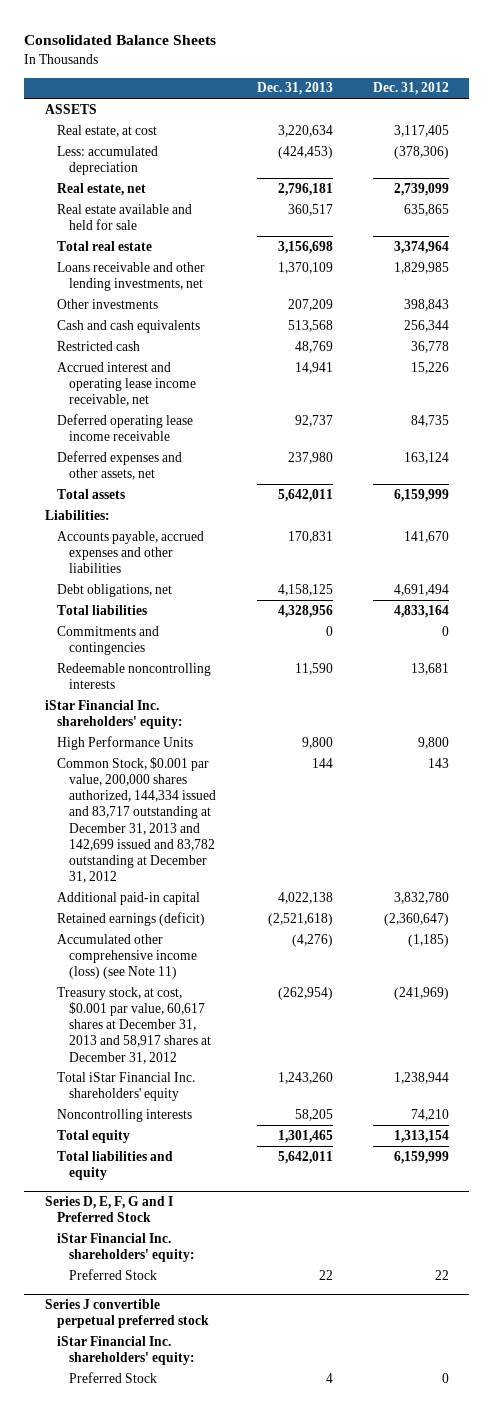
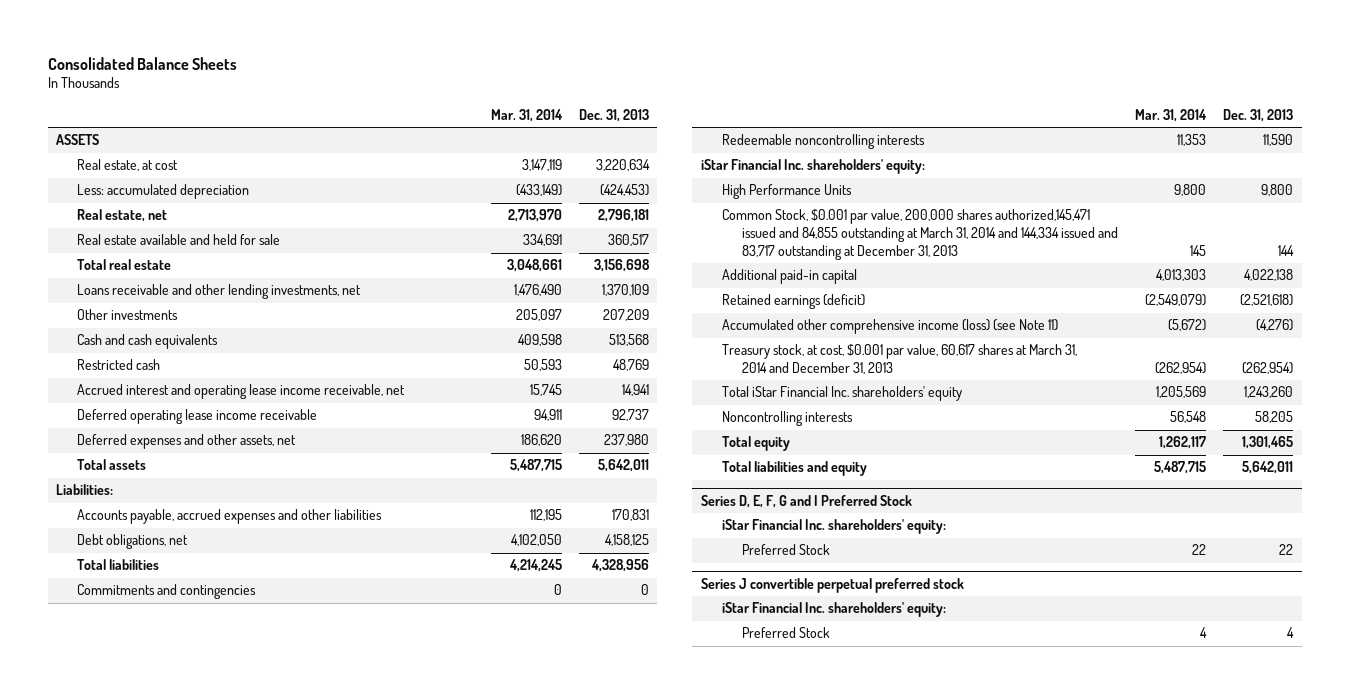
[373,82,450,96] Dec. 31, 2012 -> none
none -> [490,108,563,122] Mar. 31, 2014
[56,756,216,884] Common Stock, $0.001 par value, 200,000 shares authorized, 144,334 issued and 83,717 outstanding at December 31, 2013 and 142,699 issued and 83,782 outstanding at December 31, 2012 -> [721,209,1119,260] Common Stock, $0.001 par value, 200,000 shares authorized,145,471 issued and 84,855 outstanding at March 31, 2014 and 144,334 issued and 83,717 outstanding at December 31, 2013
[56,986,211,1064] Treasury stock, at cost, $0.001 par value, 60,617 shares at December 31, 2013 and 58,917 shares at December 31, 2012 -> [721,344,1077,375] Treasury stock, at cost, $0.001 par value, 60,617 shares at March 31, 2014 and December 31, 2013

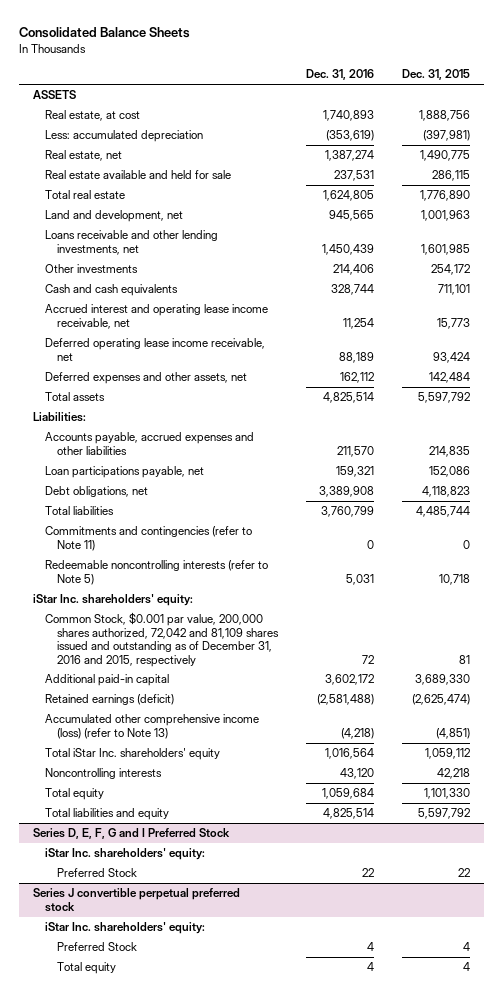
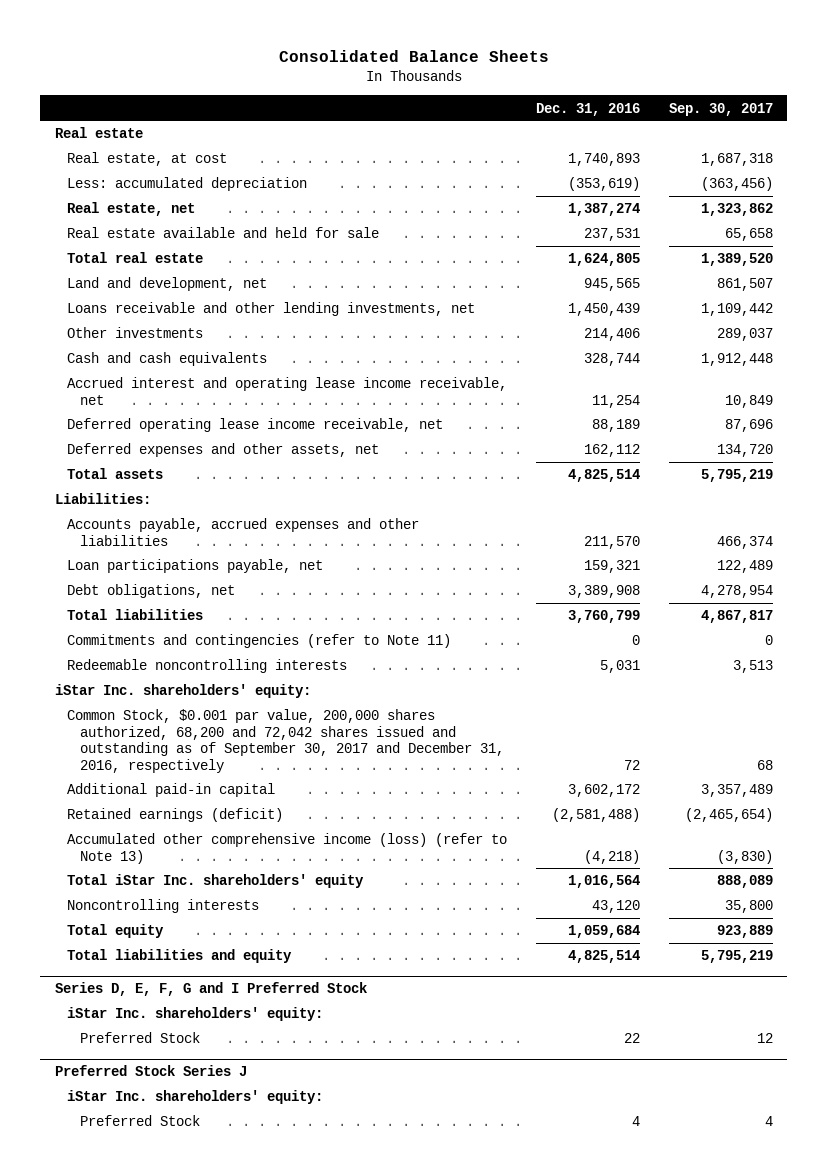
[402,69,471,81] Dec. 31, 2015 -> none
none -> [668,102,773,116] Sep. 30, 2017
[33,90,77,100] ASSETS -> none
none -> [54,127,143,139] Real estate
[45,560,269,585] Redeemable noncontrolling interests (refer to Note 5) -> [67,659,348,674] Redeemable noncontrolling interests
[45,612,279,667] Common Stock, $0.001 par value, 200,000 shares authorized, 72,042 and 81,109 shares issued and outstanding as of December 31, 2016 and 2015, respectively -> [67,709,505,773] Common Stock, $0.001 par value, 200,000 shares authorized, 68,200 and 72,042 shares issued and outstanding as of September 30, 2017 and December 31, 2016, respectively
[33,888,241,912] Series J convertible perpetual preferred stock -> [54,1065,247,1077] Preferred Stock Series J
[56,962,116,975] Total equity -> none

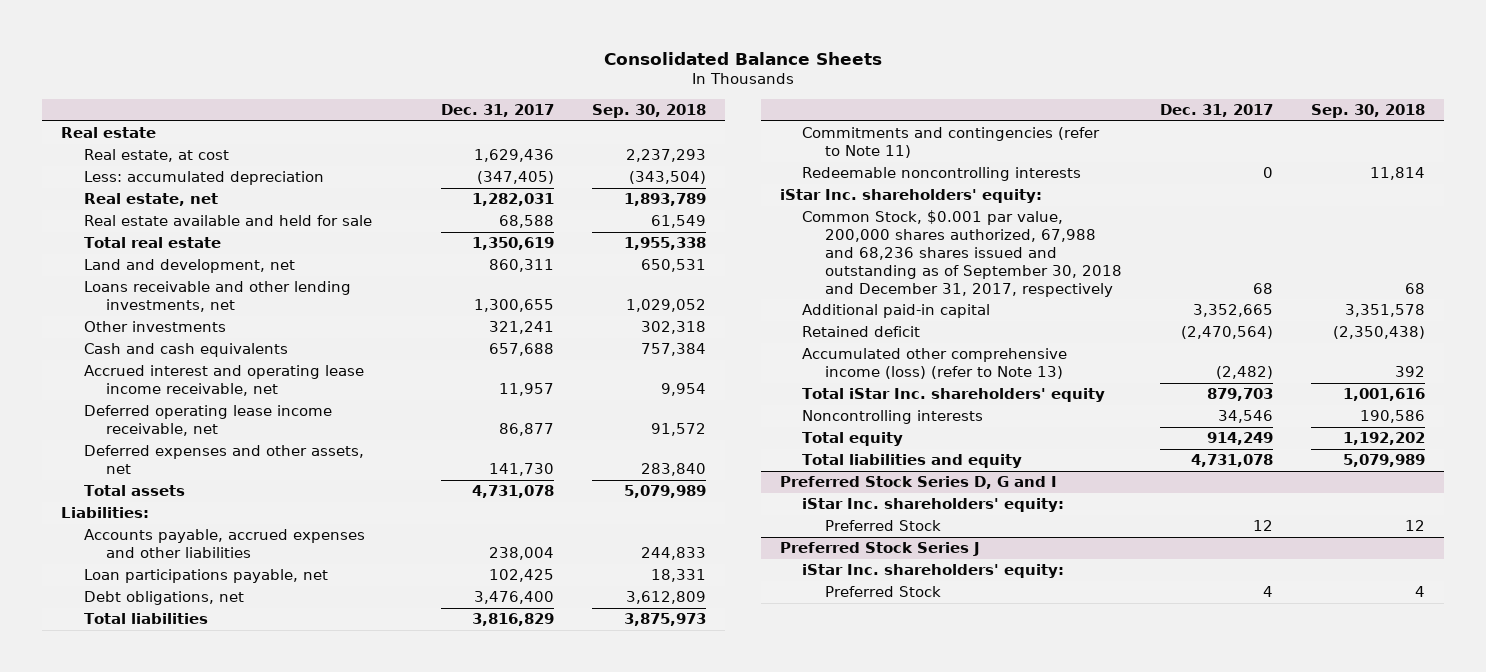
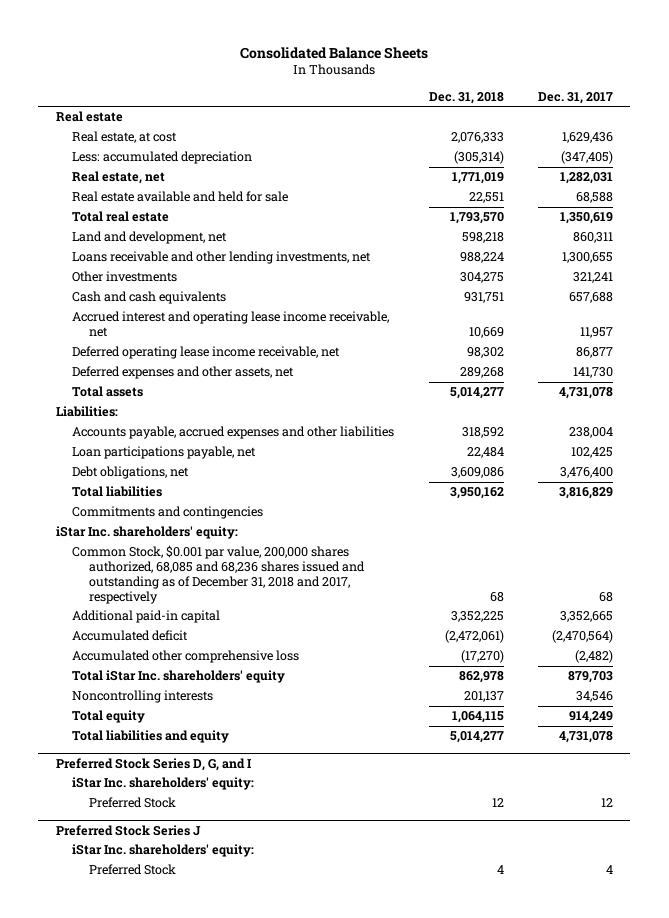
[591,104,706,119] Sep. 30, 2018 -> none
none -> [428,91,504,104] Dec. 31, 2018
[802,167,1082,182] Redeemable noncontrolling interests -> none
[802,127,1101,159] Commitments and contingencies (refer to Note 11) -> [72,506,264,520] Commitments and contingencies
[802,210,1122,297] Common Stock, $0.001 par value, 200,000 shares authorized, 67,988 and 68,236 shares issued and outstanding as of September 30, 2018 and December 31, 2017, respectively -> [72,545,365,605] Common Stock, $0.001 par value, 200,000 shares authorized, 68,085 and 68,236 shares issued and outstanding as of December 31, 2018 and 2017, respectively
[802,326,921,338] Retained deficit -> [72,630,189,642] Accumulated deficit
[802,348,1068,380] Accumulated other comprehensive income (loss) (refer to Note 13) -> [72,650,300,664] Accumulated other comprehensive loss
[780,476,1058,490] Preferred Stock Series D, G and I -> [55,757,252,771] Preferred Stock Series D, G, and I

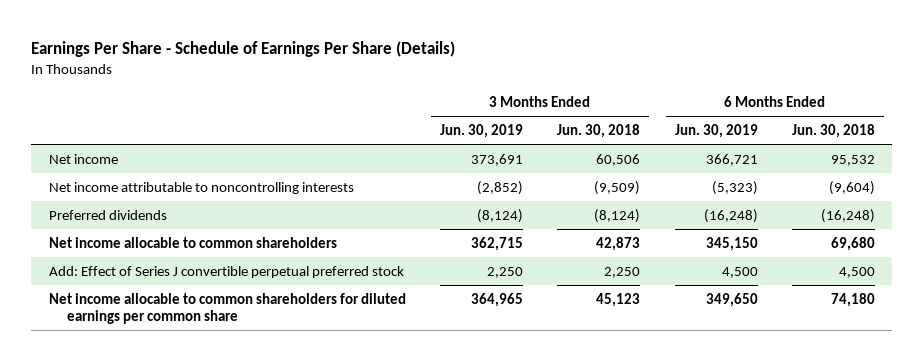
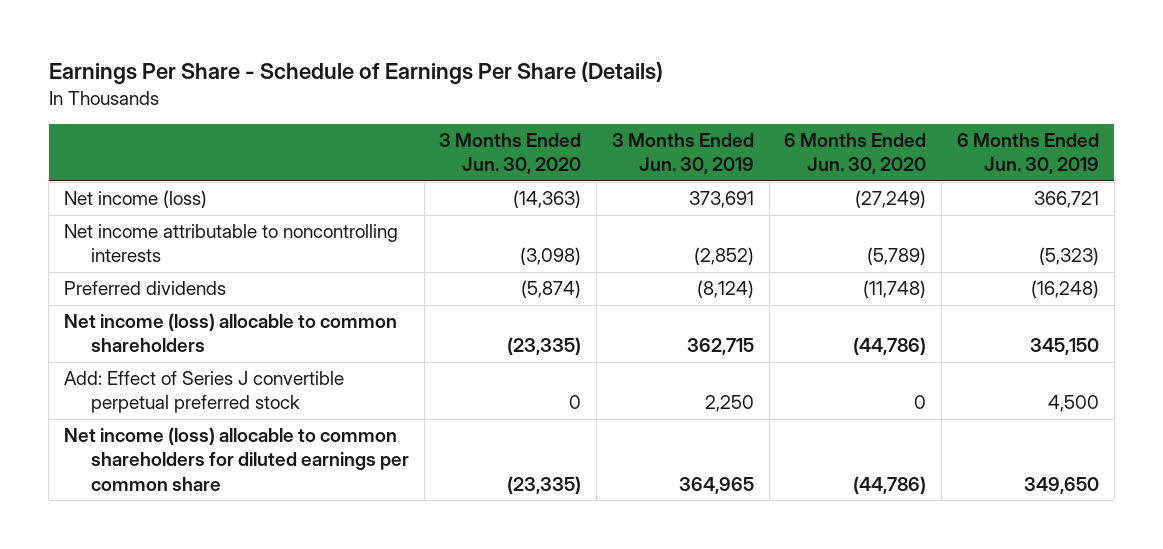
[557,124,641,139] Jun. 30, 2018 -> none
[792,124,876,139] Jun. 30, 2018 -> none
none -> [439,133,582,175] 3 Months Ended Jun. 30, 2020
none -> [784,133,927,175] 6 Months Ended Jun. 30, 2020
[48,153,118,164] Net income -> [64,190,208,209] Net income (loss)
[48,236,337,248] Net income allocable to common shareholders -> [64,313,398,353] Net income (loss) allocable to common shareholders
[48,292,406,324] Net income allocable to common shareholders for diluted earnings per common share -> [64,427,409,491] Net income (loss) allocable to common shareholders for diluted earnings per common share

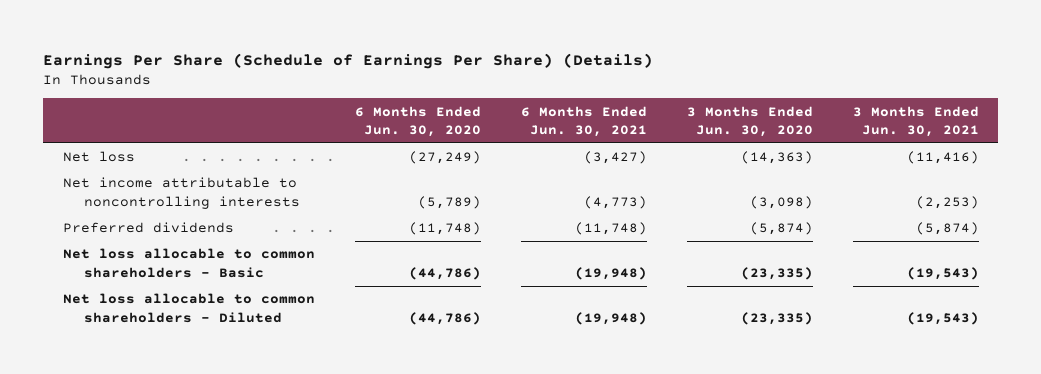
[48,61,663,84] Earnings Per Share - Schedule of Earnings Per Share (Details) -> [42,52,653,69] Earnings Per Share (Schedule of Earnings Per Share) (Details)
[611,133,754,175] 3 Months Ended Jun. 30, 2019 -> none
[957,133,1100,175] 6 Months Ended Jun. 30, 2019 -> none
none -> [520,105,647,137] 6 Months Ended Jun. 30, 2021
none -> [852,105,979,137] 3 Months Ended Jun. 30, 2021
[64,190,208,209] Net income (loss) -> [62,151,135,163] Net loss
[64,371,345,414] Add: Effect of Series J convertible perpetual preferred stock -> none
[64,313,398,353] Net income (loss) allocable to common shareholders -> [62,248,315,278] Net loss allocable to common shareholders - Basic
[64,427,409,491] Net income (loss) allocable to common shareholders for diluted earnings per common share -> [62,293,315,323] Net loss allocable to common shareholders - Diluted

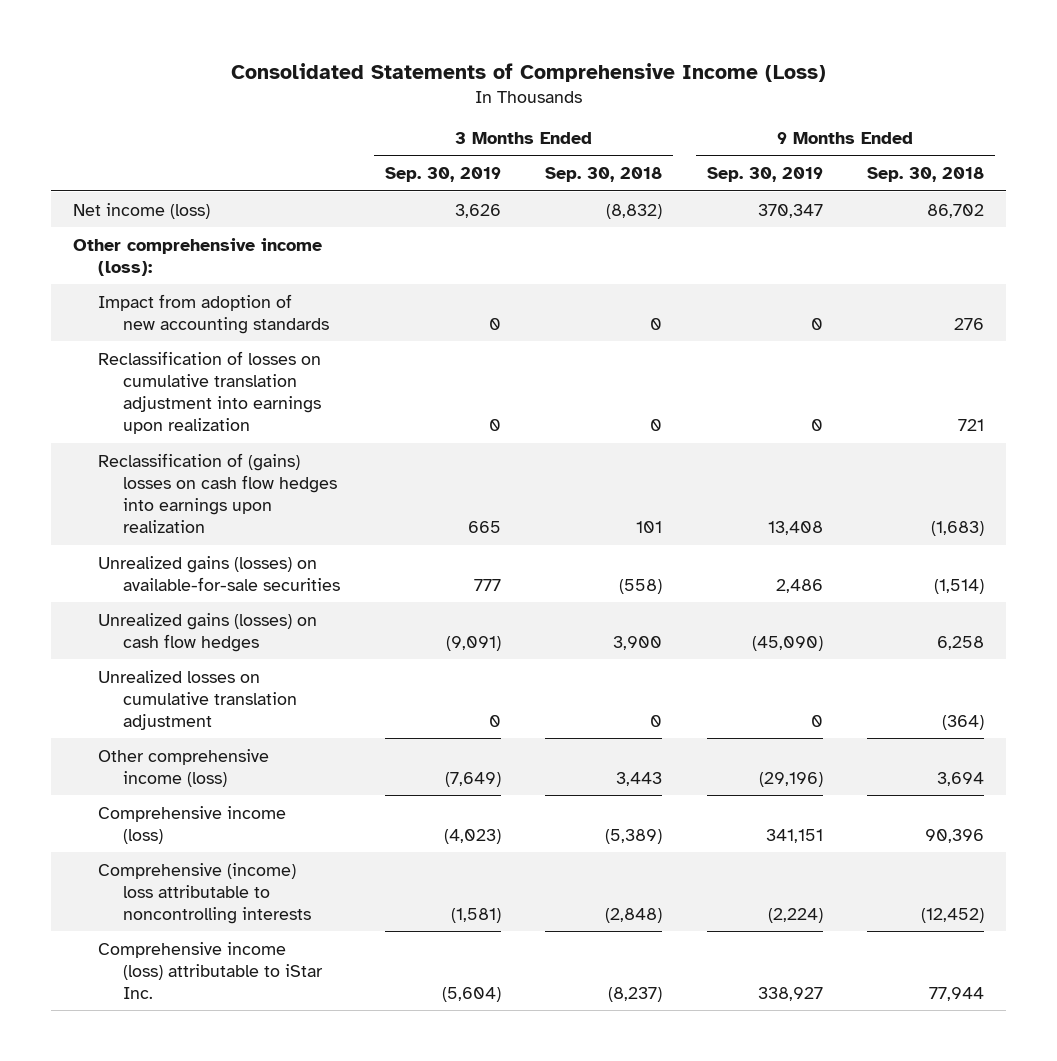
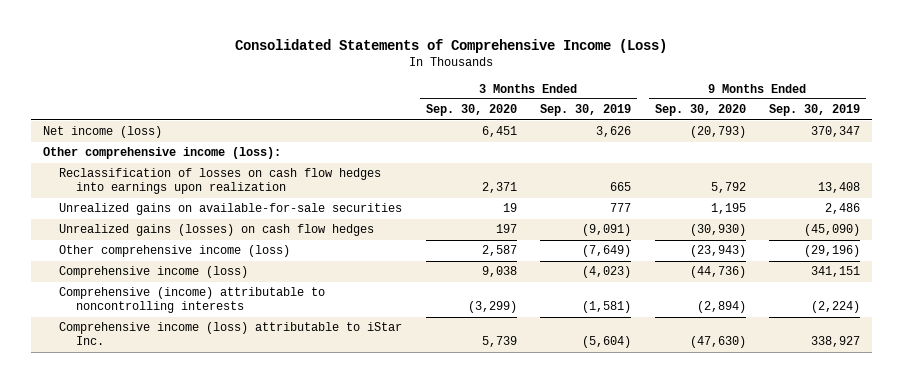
[545,167,663,183] Sep. 30, 2018 -> none
[867,167,985,183] Sep. 30, 2018 -> none
none -> [425,104,517,117] Sep. 30, 2020
none -> [654,104,746,117] Sep. 30, 2020
[98,293,330,334] Impact from adoption of new accounting standards -> none
[98,350,322,434] Reclassification of losses on cumulative translation adjustment into earnings upon realization -> none
[98,452,338,533] Reclassification of (gains) losses on cash flow hedges into earnings upon realization -> [59,168,382,195] Reclassification of losses on cash flow hedges into earnings upon realization
[98,555,341,591] Unrealized gains (losses) on available-for-sale securities -> [59,203,403,216] Unrealized gains on available-for-sale securities
[98,669,298,730] Unrealized losses on cumulative translation adjustment -> none
[98,862,312,924] Comprehensive (income) loss attributable to noncontrolling interests -> [59,287,326,314] Comprehensive (income) attributable to noncontrolling interests

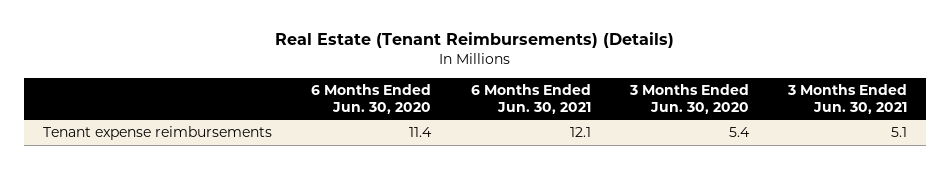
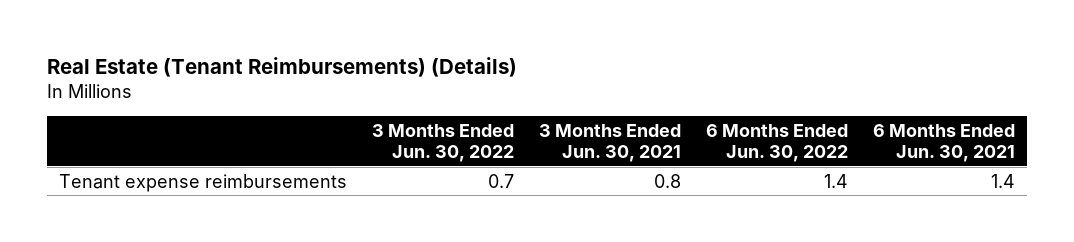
[311,84,432,114] 6 Months Ended Jun. 30, 2020 -> none
[628,84,749,114] 3 Months Ended Jun. 30, 2020 -> none
none -> [372,123,515,162] 3 Months Ended Jun. 30, 2022
none -> [705,123,848,162] 6 Months Ended Jun. 30, 2022
[569,127,591,138] 12.1 -> [990,173,1015,188] 1.4
[890,127,907,138] 5.1 -> [653,173,681,188] 0.8

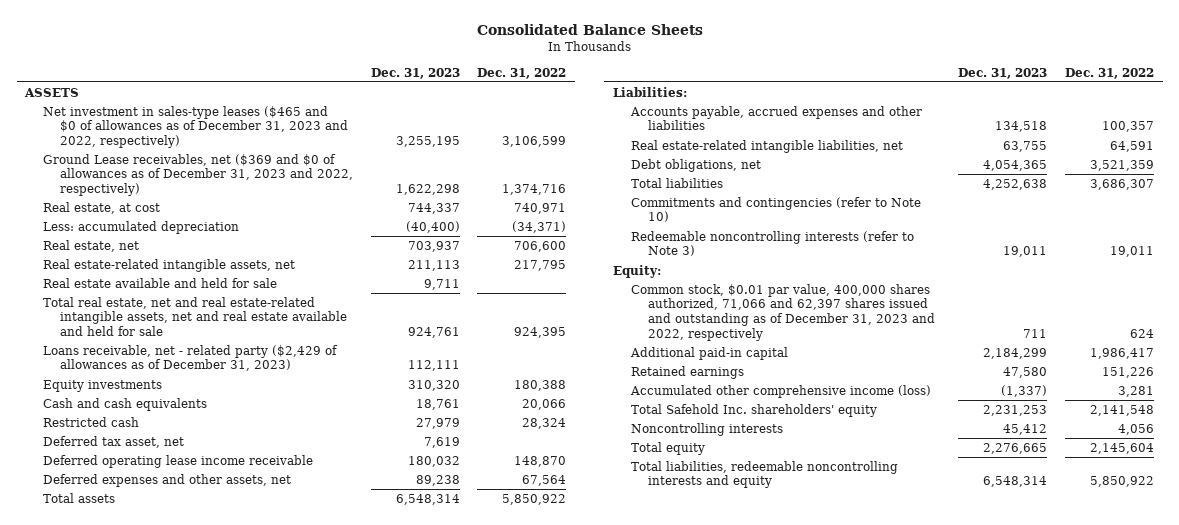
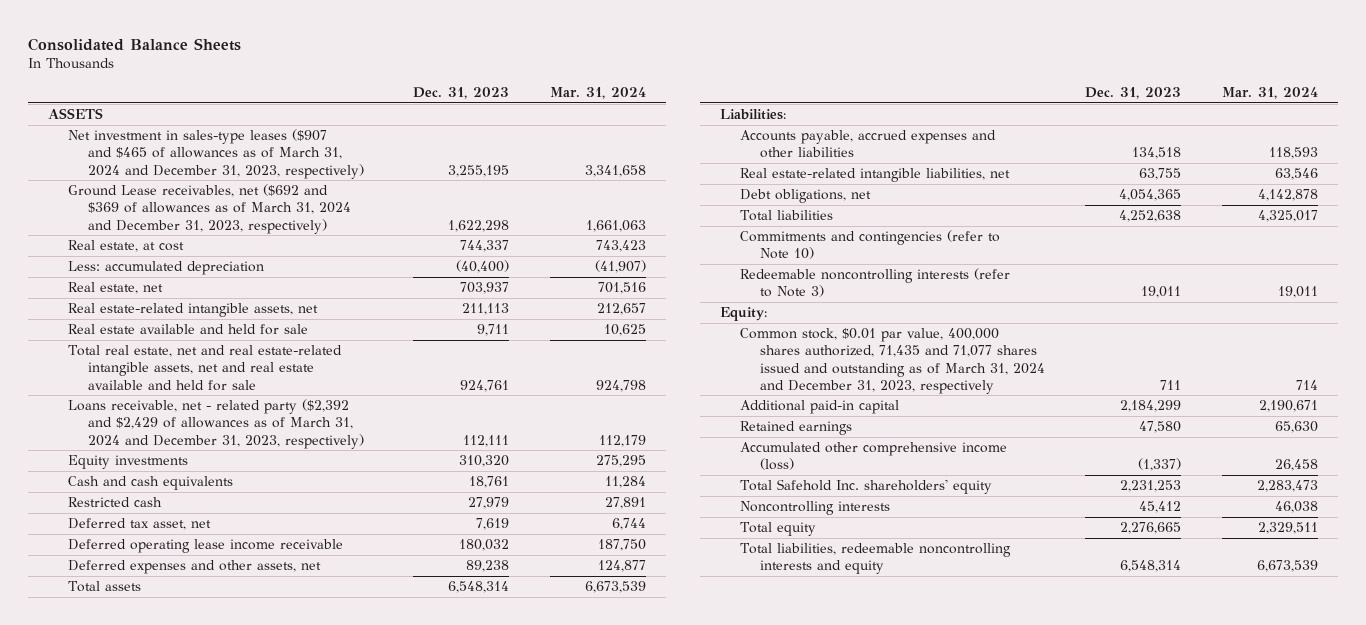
[477,67,567,79] Dec. 31, 2022 -> none
none -> [549,87,646,100] Mar. 31, 2024
[42,105,349,149] Net investment in sales-type leases ($465 and $0 of allowances as of December 31, 2023 and 2022, respectively) -> [68,129,365,179] Net investment in sales-type leases ($907 and $465 of allowances as of March 31, 2024 and December 31, 2023, respectively)
[42,153,354,197] Ground Lease receivables, net ($369 and $0 of allowances as of December 31, 2023 and 2022, respectively) -> [68,184,352,234] Ground Lease receivables, net ($692 and $369 of allowances as of March 31, 2024 and December 31, 2023, respectively)
[42,344,338,372] Loans receivable, net - related party ($2,429 of allowances as of December 31, 2023) -> [68,399,365,449] Loans receivable, net - related party ($2,392 and $2,429 of allowances as of March 31, 2024 and December 31, 2023, respectively)
[630,283,935,341] Common stock, $0.01 par value, 400,000 shares authorized, 71,066 and 62,397 shares issued and outstanding as of December 31, 2023 and 2022, respectively -> [740,328,1046,394] Common stock, $0.01 par value, 400,000 shares authorized, 71,435 and 71,077 shares issued and outstanding as of March 31, 2024 and December 31, 2023, respectively

